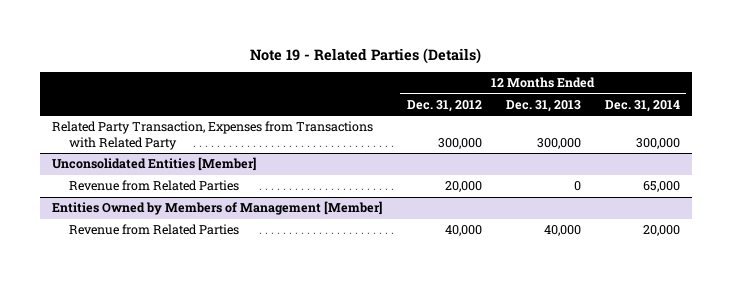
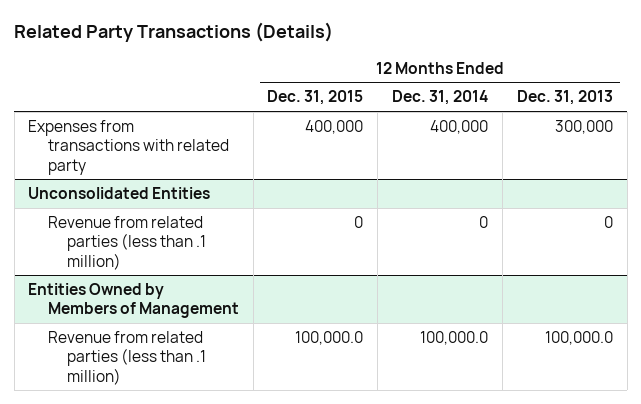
[250,47,482,64] Note 19 - Related Parties (Details) -> [14,22,334,43] Related Party Transactions (Details)
[406,99,482,112] Dec. 31, 2012 -> none
none -> [267,90,364,106] Dec. 31, 2015
[52,121,374,150] Related Party Transaction, Expenses from Transactions with Related Party -> [28,120,229,175] Expenses from transactions with related party
[636,137,681,149] 300,000 -> [430,120,489,135] 400,000
[52,157,257,172] Unconsolidated Entities [Member] -> [28,187,211,200] Unconsolidated Entities
[68,180,239,192] Revenue from Related Parties -> [47,216,207,270] Revenue from related parties (less than .1 million)
[643,181,681,193] 65,000 -> [479,216,489,229] 0
[52,201,383,216] Entities Owned by Members of Management [Member] -> [28,283,239,319] Entities Owned by Members of Management
[68,224,239,236] Revenue from Related Parties -> [47,331,207,385] Revenue from related parties (less than .1 million)
[543,225,581,237] 40,000 -> [544,331,613,346] 100,000.0
[643,225,681,237] 20,000 -> [420,331,489,346] 100,000.0

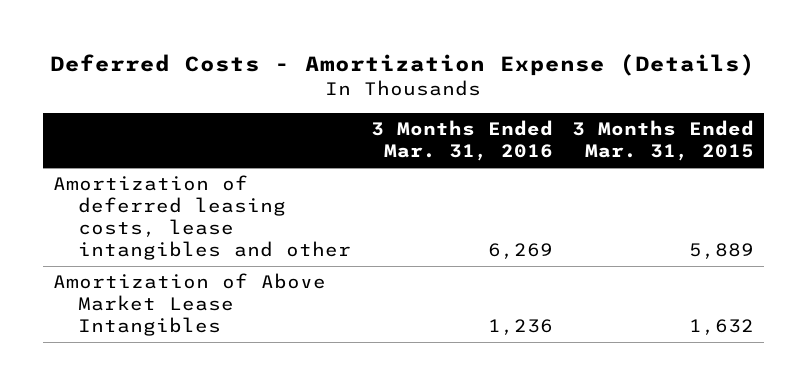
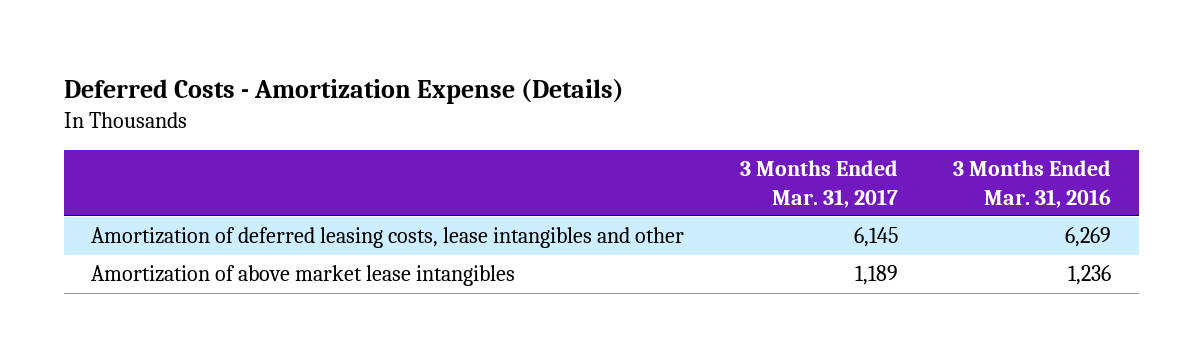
[572,120,755,162] 3 Months Ended Mar. 31, 2015 -> none
none -> [739,160,898,208] 3 Months Ended Mar. 31, 2017
[52,273,326,337] Amortization of Above Market Lease Intangibles -> [91,265,516,287] Amortization of above market lease intangibles

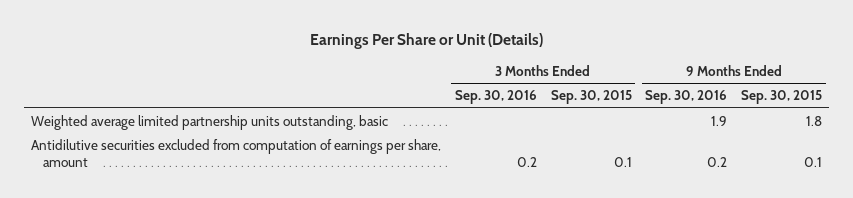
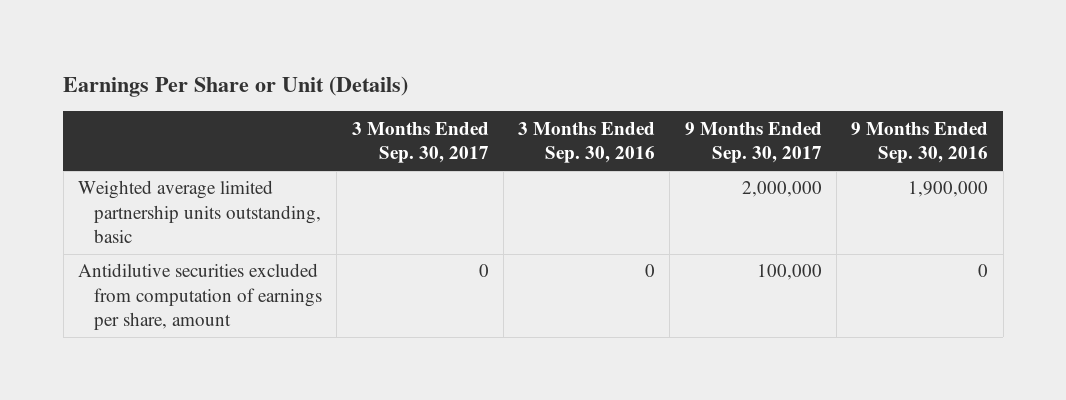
[550,90,632,105] Sep. 30, 2015 -> none
[741,90,823,105] Sep. 30, 2015 -> none
none -> [351,121,489,164] 3 Months Ended Sep. 30, 2017
none -> [684,121,822,164] 9 Months Ended Sep. 30, 2017
[711,115,728,126] 1.9 -> [908,181,989,198] 1,900,000
[516,156,537,167] 0.2 -> [645,264,656,278] 0
[707,156,728,167] 0.2 -> [978,264,989,278] 0

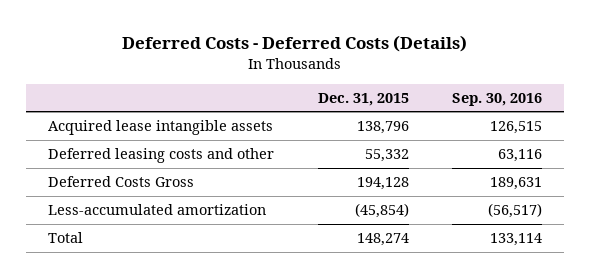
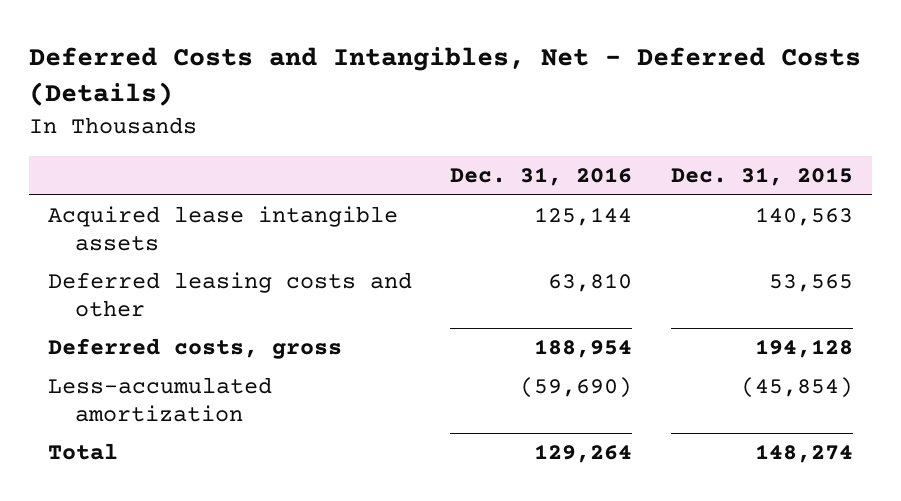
[122,35,468,53] Deferred Costs - Deferred Costs (Details) -> [28,46,861,107] Deferred Costs and Intangibles, Net - Deferred Costs (Details)
[452,92,543,106] Sep. 30, 2016 -> none
none -> [450,167,633,187] Dec. 31, 2016
[356,121,409,135] 138,796 -> [754,207,853,227] 140,563
[364,149,409,163] 55,332 -> [768,274,853,293] 53,565
[48,176,195,188] Deferred Costs Gross -> [47,338,342,360] Deferred costs, gross

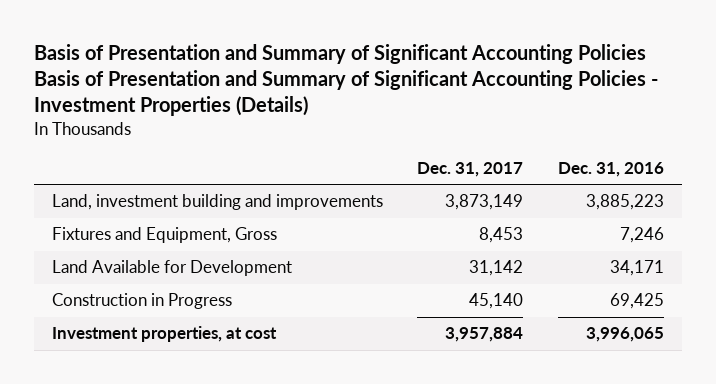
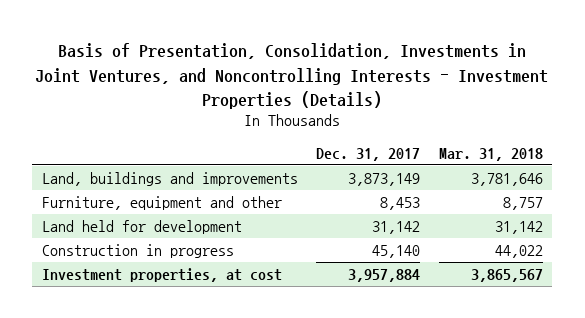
[34,44,659,117] Basis of Presentation and Summary of Significant Accounting Policies Basis of Presentation and Summary of Significant Accounting Policies - Investment Properties (Details) -> [35,43,549,109] Basis of Presentation, Consolidation, Investments in Joint Ventures, and Noncontrolling Interests - Investment Properties (Details)
[558,161,665,177] Dec. 31, 2016 -> none
none -> [438,147,543,161] Mar. 31, 2018
[51,194,383,211] Land, investment building and improvements -> [41,171,298,186] Land, buildings and improvements
[51,227,277,244] Fixtures and Equipment, Gross -> [41,195,282,210] Furniture, equipment and other
[51,260,292,277] Land Available for Development -> [41,219,242,234] Land held for development
[51,293,232,310] Construction in Progress -> [41,243,234,258] Construction in progress

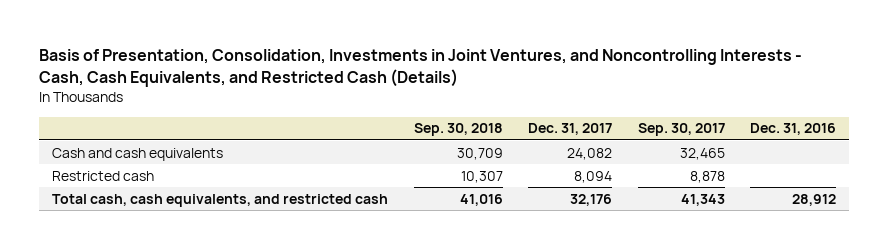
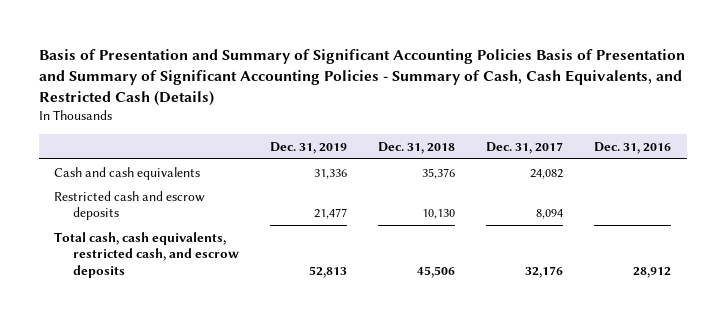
[39,49,803,88] Basis of Presentation, Consolidation, Investments in Joint Ventures, and Noncontrolling Interests - Cash, Cash Equivalents, and Restricted Cash (Details) -> [38,48,685,107] Basis of Presentation and Summary of Significant Accounting Policies Basis of Presentation and Summary of Significant Accounting Policies - Summary of Cash, Cash Equivalents, and Restricted Cash (Details)
[413,123,503,137] Sep. 30, 2018 -> none
[637,123,725,137] Sep. 30, 2017 -> none
none -> [270,141,348,154] Dec. 31, 2019
none -> [378,141,456,154] Dec. 31, 2018
[52,170,155,181] Restricted cash -> [54,190,206,221] Restricted cash and escrow deposits
[52,193,389,207] Total cash, cash equivalents, and restricted cash -> [54,231,239,278] Total cash, cash equivalents, restricted cash, and escrow deposits

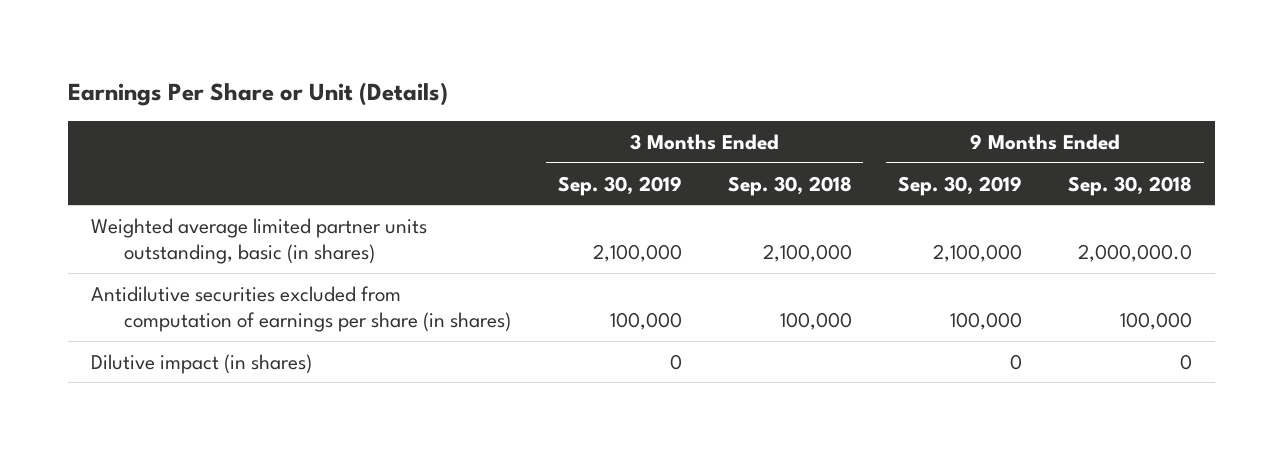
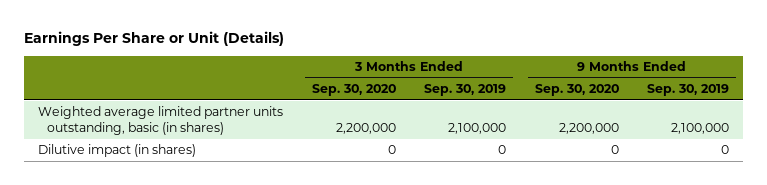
[727,175,852,196] Sep. 30, 2018 -> none
[1068,175,1193,196] Sep. 30, 2018 -> none
none -> [311,84,396,97] Sep. 30, 2020
none -> [534,84,619,97] Sep. 30, 2020
[90,285,512,332] Antidilutive securities excluded from computation of earnings per share (in shares) -> none

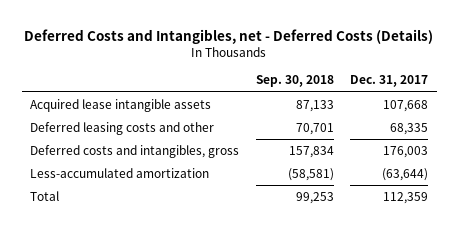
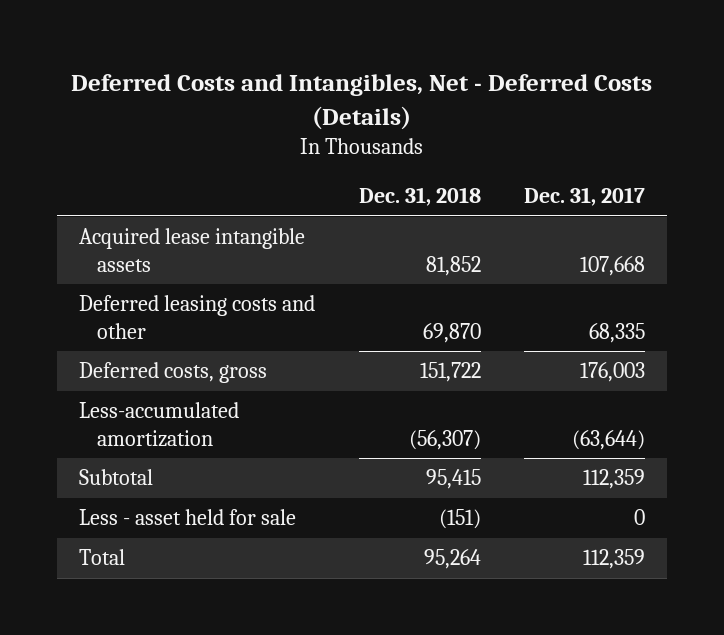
[24,28,434,44] Deferred Costs and Intangibles, net - Deferred Costs (Details) -> [71,73,653,130] Deferred Costs and Intangibles, Net - Deferred Costs (Details)
[255,75,334,88] Sep. 30, 2018 -> none
none -> [358,187,481,207] Dec. 31, 2018
[30,144,240,158] Deferred costs and intangibles, gross -> [78,362,267,384] Deferred costs, gross
none -> [78,469,153,486] Subtotal
none -> [78,509,296,526] Less - asset held for sale

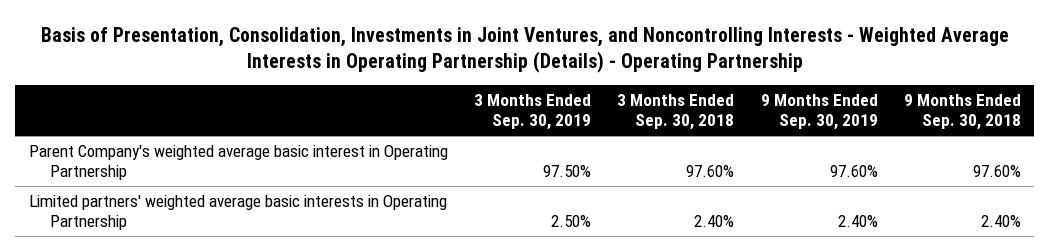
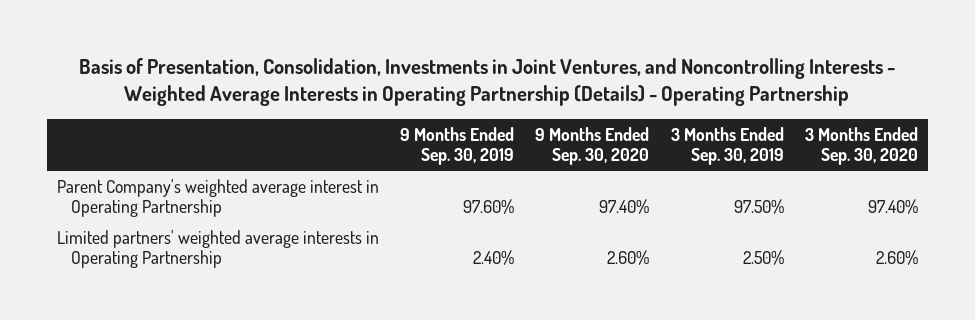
[617,93,735,130] 3 Months Ended Sep. 30, 2018 -> none
[903,93,1021,130] 9 Months Ended Sep. 30, 2018 -> none
none -> [535,126,650,166] 9 Months Ended Sep. 30, 2020
none -> [804,126,918,166] 3 Months Ended Sep. 30, 2020
[28,145,448,181] Parent Company's weighted average basic interest in Operating Partnership -> [57,178,380,218] Parent Company's weighted average interest in Operating Partnership
[28,195,447,231] Limited partners' weighted average basic interests in Operating Partnership -> [57,229,380,269] Limited partners' weighted average interests in Operating Partnership

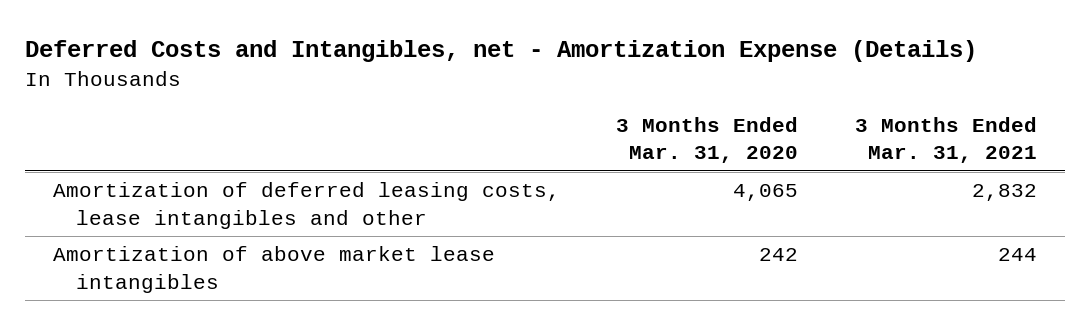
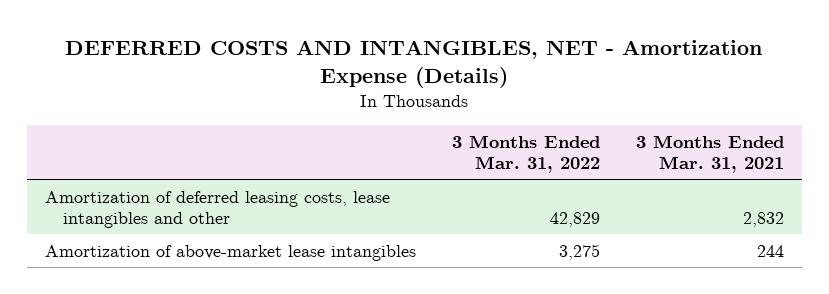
[24,40,977,63] Deferred Costs and Intangibles, net - Amortization Expense (Details) -> [65,40,763,89] DEFERRED COSTS AND INTANGIBLES, NET - Amortization Expense (Details)
[616,116,799,164] 3 Months Ended Mar. 31, 2020 -> none
none -> [451,135,600,174] 3 Months Ended Mar. 31, 2022
[52,246,495,293] Amortization of above market lease intangibles -> [45,244,417,261] Amortization of above-market lease intangibles

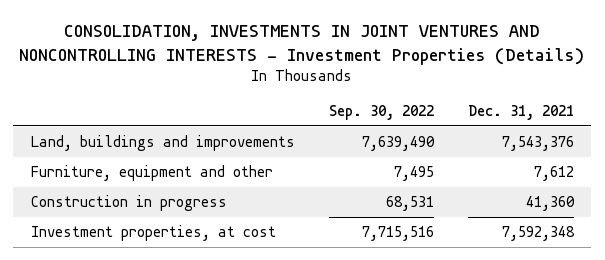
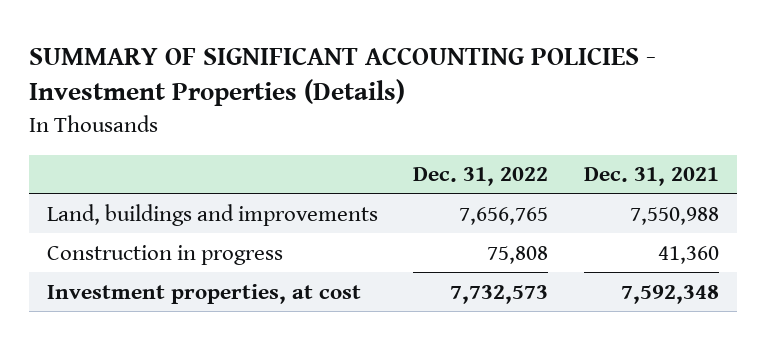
[19,25,585,65] CONSOLIDATION, INVESTMENTS IN JOINT VENTURES AND NONCONTROLLING INTERESTS - Investment Properties (Details) -> [28,46,656,107] SUMMARY OF SIGNIFICANT ACCOUNTING POLICIES - Investment Properties (Details)
[328,105,434,121] Sep. 30, 2022 -> none
none -> [413,167,549,187] Dec. 31, 2022
[30,165,273,182] Furniture, equipment and other -> none
[502,136,575,152] 7,543,376 -> [629,206,719,225] 7,550,988

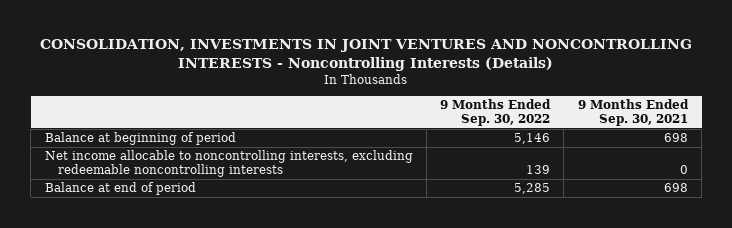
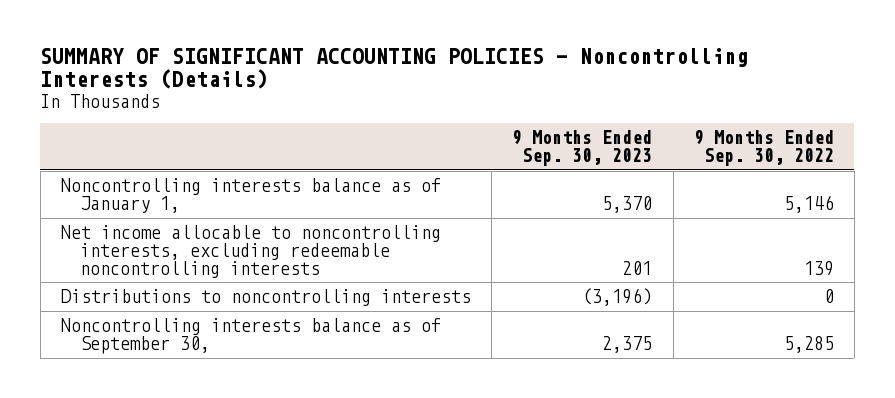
[40,39,693,71] CONSOLIDATION, INVESTMENTS IN JOINT VENTURES AND NONCONTROLLING INTERESTS - Noncontrolling Interests (Details) -> [40,47,749,90] SUMMARY OF SIGNIFICANT ACCOUNTING POLICIES - Noncontrolling Interests (Details)
[577,98,689,127] 9 Months Ended Sep. 30, 2021 -> none
none -> [512,130,653,167] 9 Months Ended Sep. 30, 2023
[44,132,236,146] Balance at beginning of period -> [61,178,442,214] Noncontrolling interests balance as of January 1,
none -> [61,289,472,307] Distributions to noncontrolling interests
[44,182,196,196] Balance at end of period -> [61,318,442,355] Noncontrolling interests balance as of September 30,

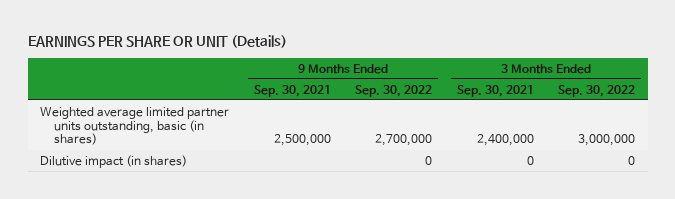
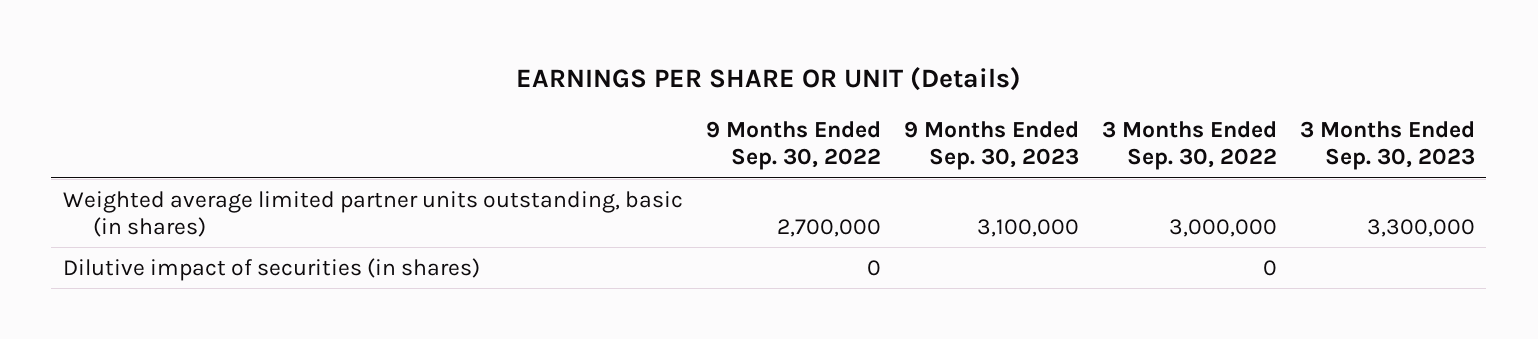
[253,84,331,97] Sep. 30, 2021 -> none
[456,84,534,97] Sep. 30, 2021 -> none
none -> [903,121,1079,171] 9 Months Ended Sep. 30, 2023
none -> [1299,121,1475,171] 3 Months Ended Sep. 30, 2023
[40,154,188,168] Dilutive impact (in shares) -> [62,257,480,281] Dilutive impact of securities (in shares)

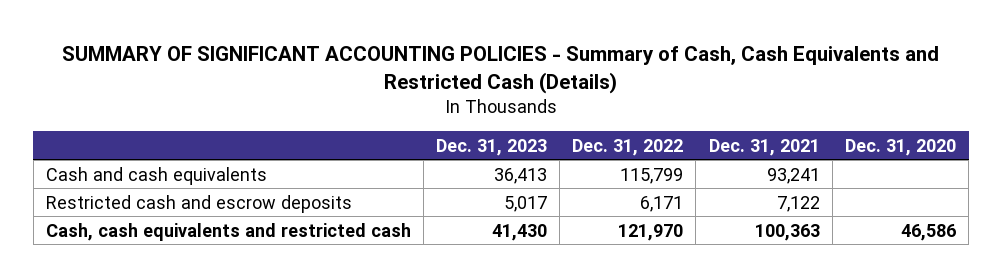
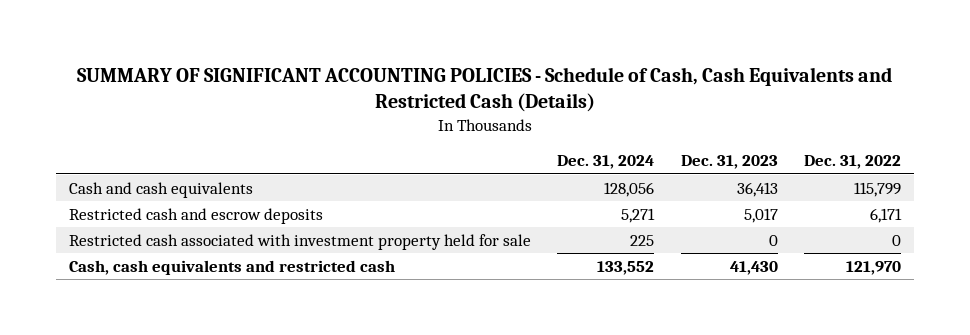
[61,45,939,94] SUMMARY OF SIGNIFICANT ACCOUNTING POLICIES - Summary of Cash, Cash Equivalents and Restricted Cash (Details) -> [77,67,893,113] SUMMARY OF SIGNIFICANT ACCOUNTING POLICIES - Schedule of Cash, Cash Equivalents and Restricted Cash (Details)
[708,138,820,156] Dec. 31, 2021 -> none
[844,138,956,156] Dec. 31, 2020 -> none
none -> [557,155,655,170] Dec. 31, 2024
none -> [69,233,532,250] Restricted cash associated with investment property held for sale

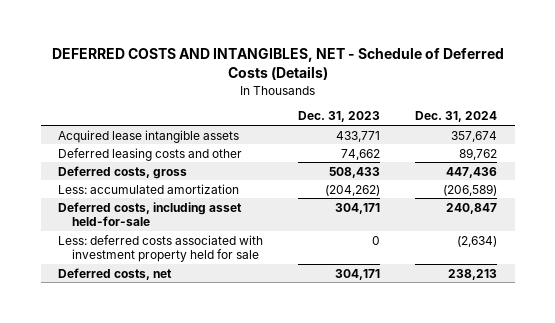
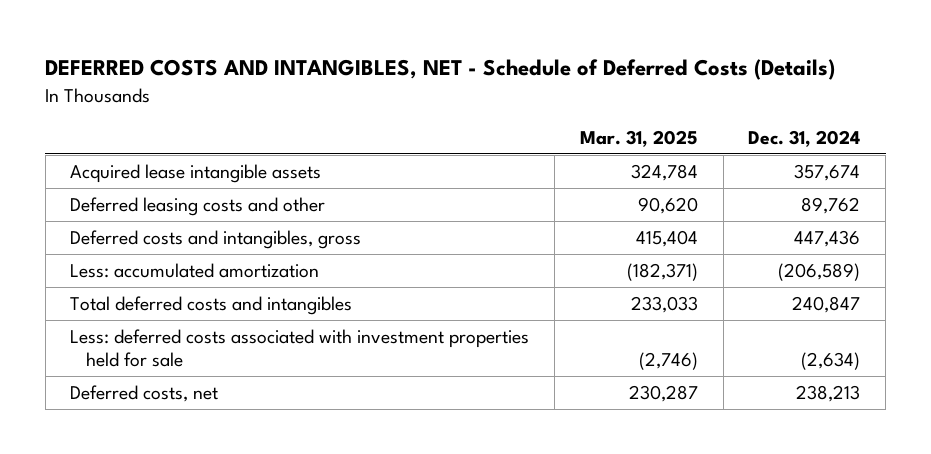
[298,111,381,123] Dec. 31, 2023 -> none
none -> [579,130,698,148] Mar. 31, 2025
[58,165,188,179] Deferred costs, gross -> [70,229,362,249] Deferred costs and intangibles, gross
[58,201,243,227] Deferred costs, including asset held-for-sale -> [70,295,353,315] Total deferred costs and intangibles
[58,234,264,263] Less: deferred costs associated with investment property held for sale -> [70,328,530,367] Less: deferred costs associated with investment properties held for sale

